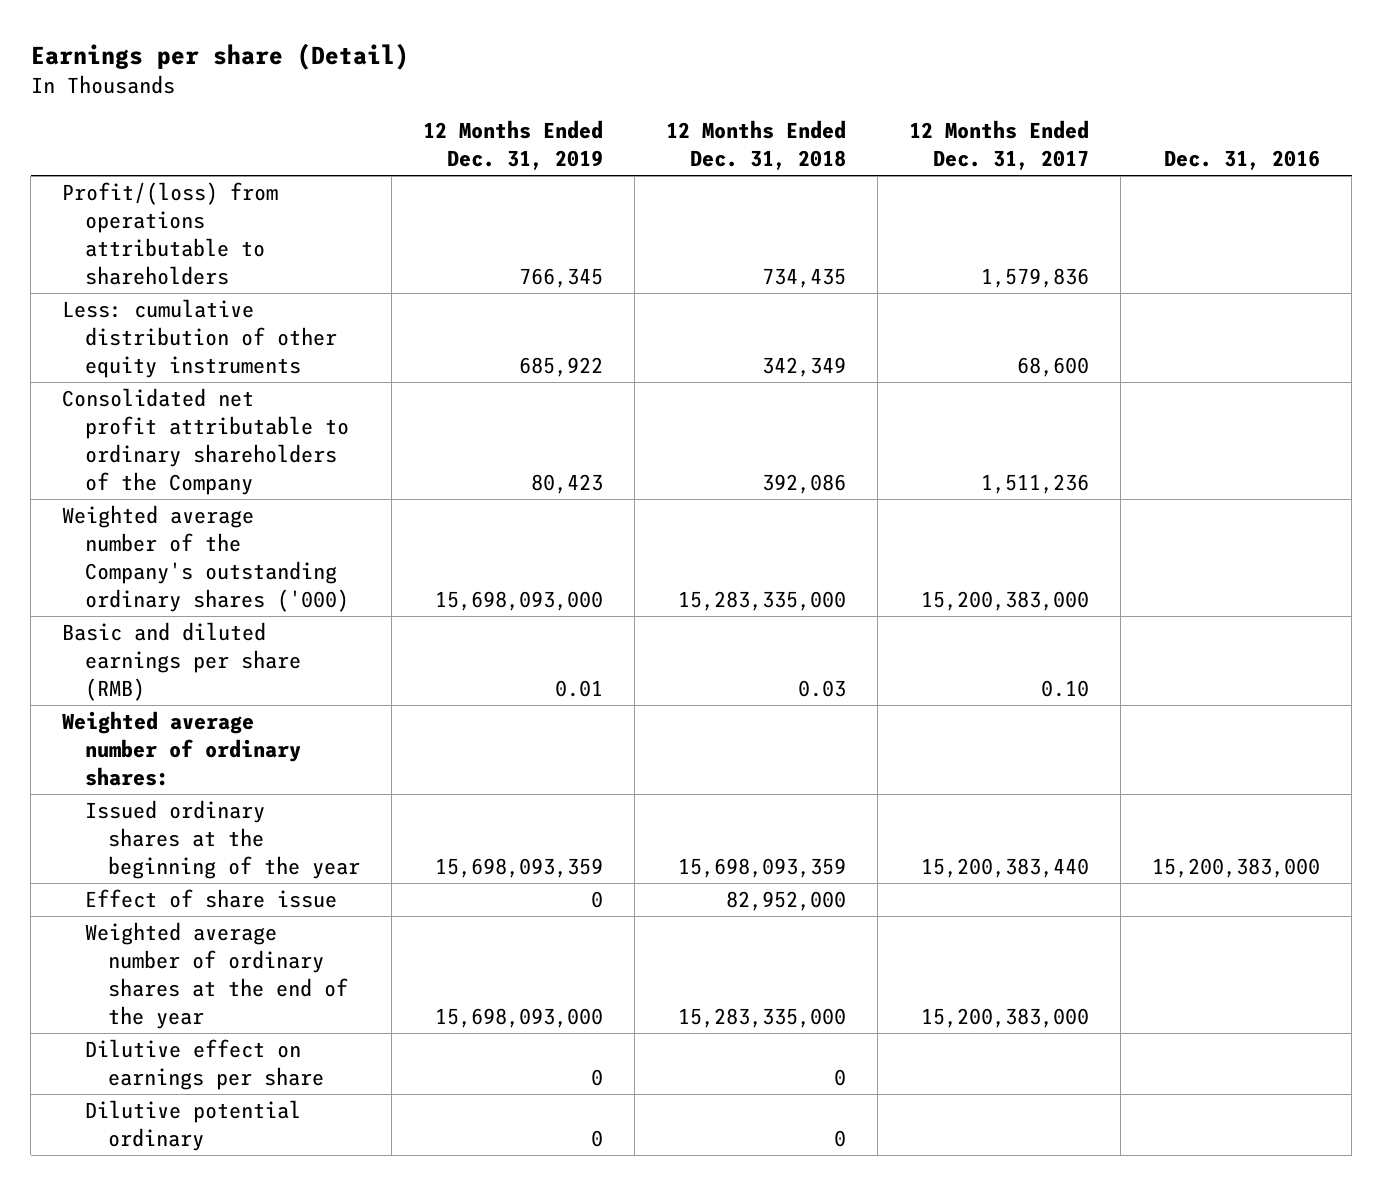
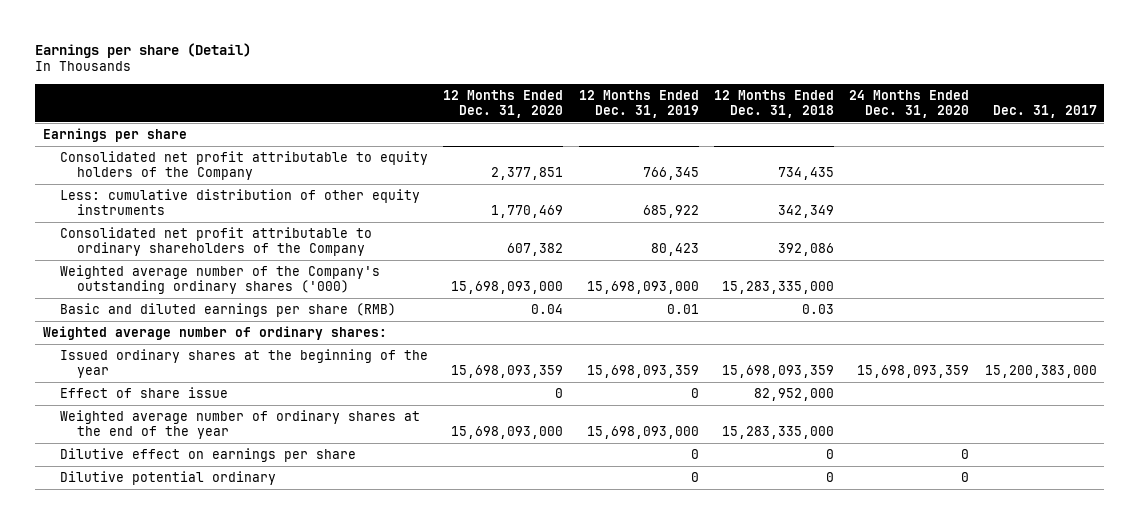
[909,120,1090,171] 12 Months Ended Dec. 31, 2017 -> none
[1164,150,1321,171] Dec. 31, 2016 -> none
none -> [443,89,564,118] 12 Months Ended Dec. 31, 2020
none -> [849,89,970,118] 24 Months Ended Dec. 31, 2020
none -> [992,104,1097,118] Dec. 31, 2017
none -> [43,128,188,143] Earnings per share
[62,182,279,285] Profit/(loss) from operations attributable to shareholders -> [60,151,429,181] Consolidated net profit attributable to equity holders of the Company

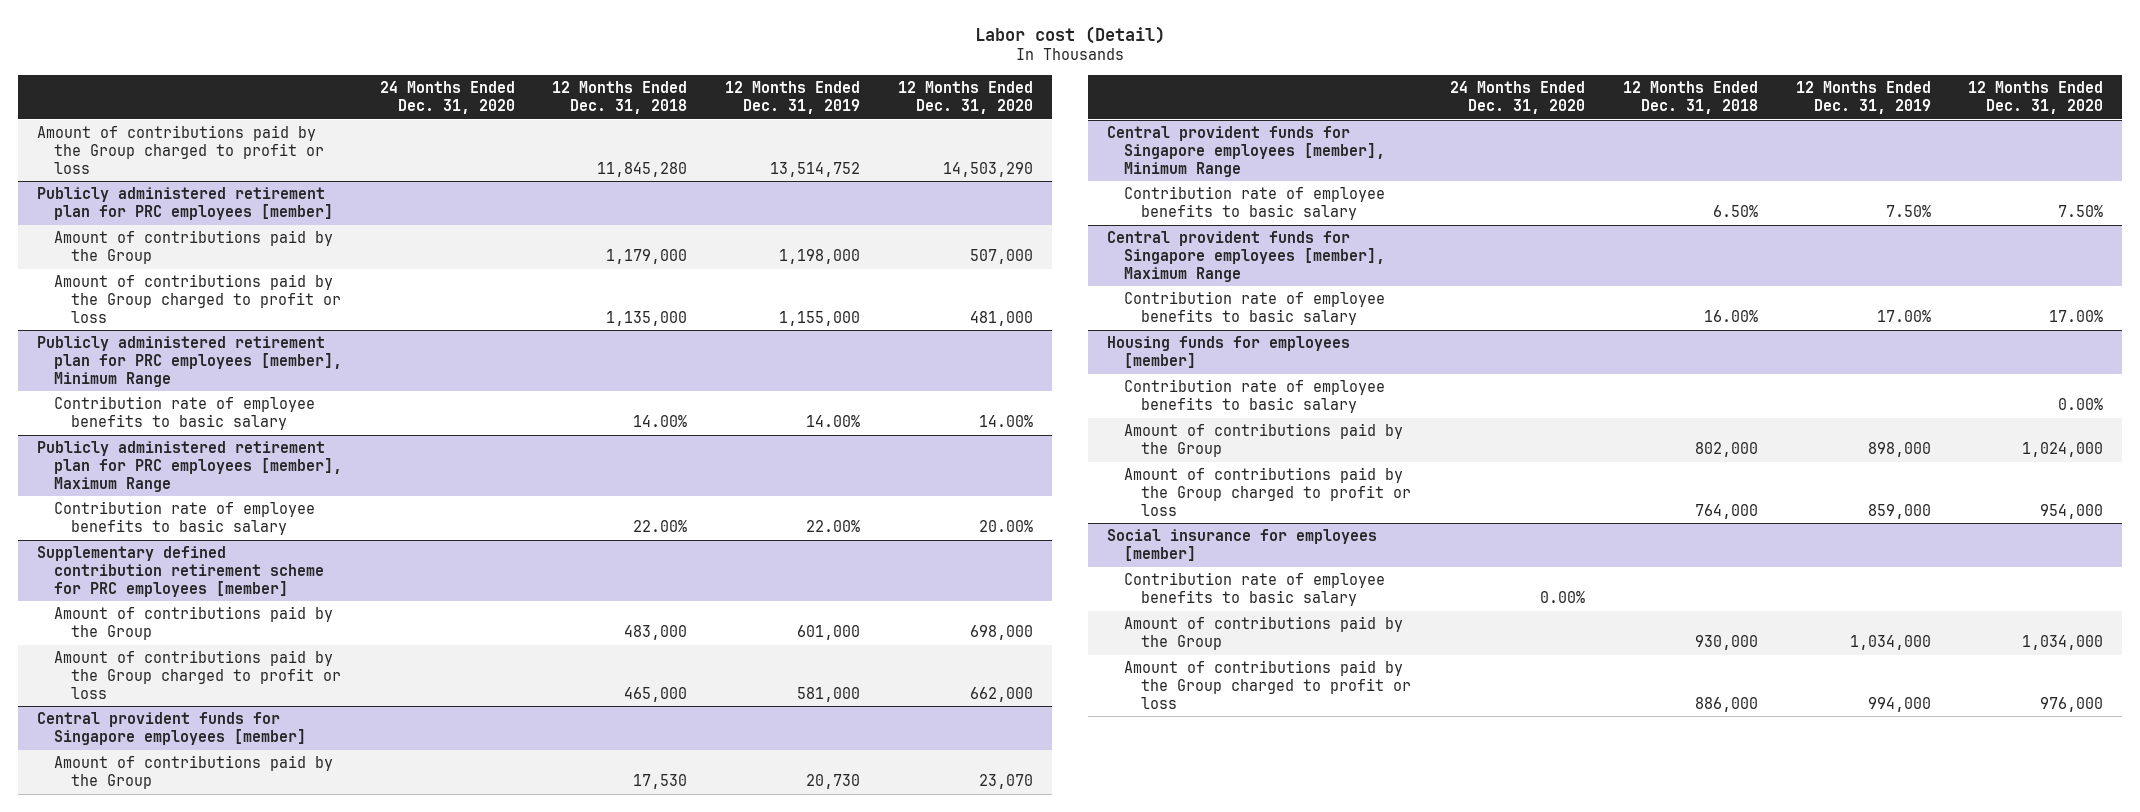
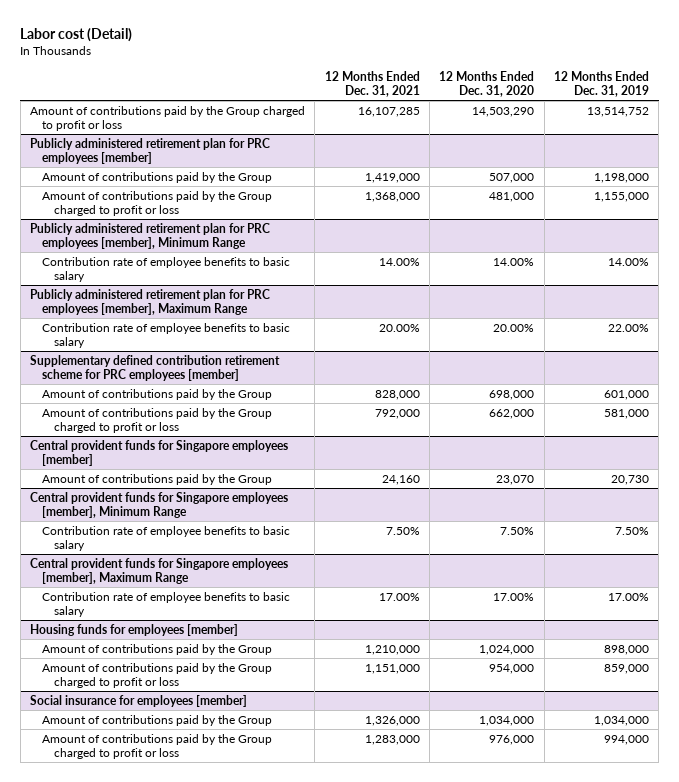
[379,81,515,114] 24 Months Ended Dec. 31, 2020 -> none
[552,81,688,114] 12 Months Ended Dec. 31, 2018 -> none
none -> [324,71,420,97] 12 Months Ended Dec. 31, 2021
[1124,379,1386,413] Contribution rate of employee benefits to basic salary -> none
[1124,572,1386,606] Contribution rate of employee benefits to basic salary -> none

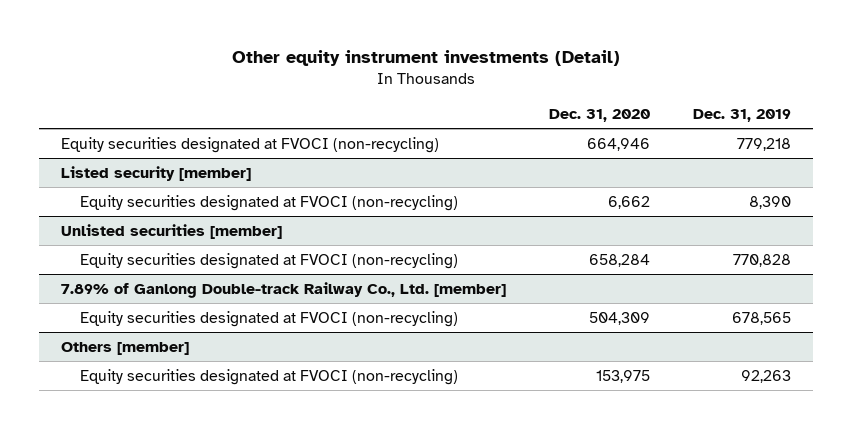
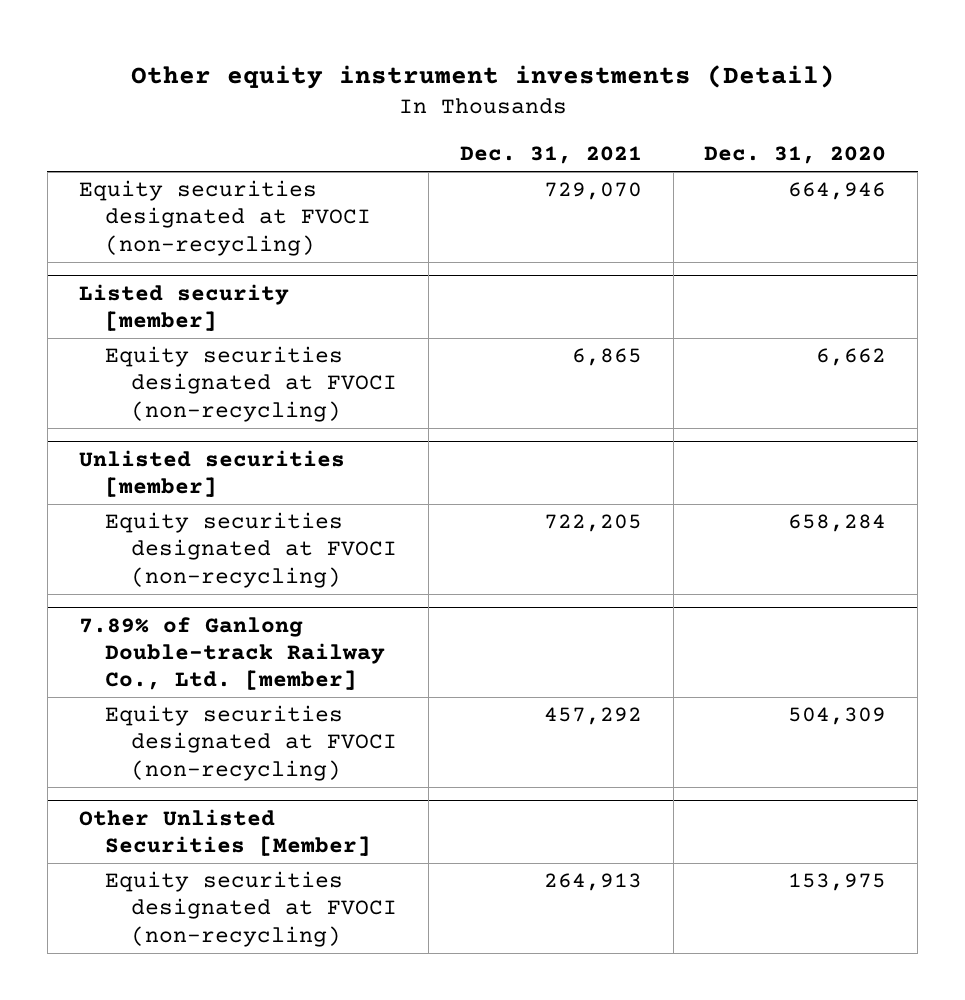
[693,108,792,122] Dec. 31, 2019 -> none
none -> [459,146,642,165] Dec. 31, 2021
[60,341,189,355] Others [member] -> [78,808,371,856] Other Unlisted Securities [Member]

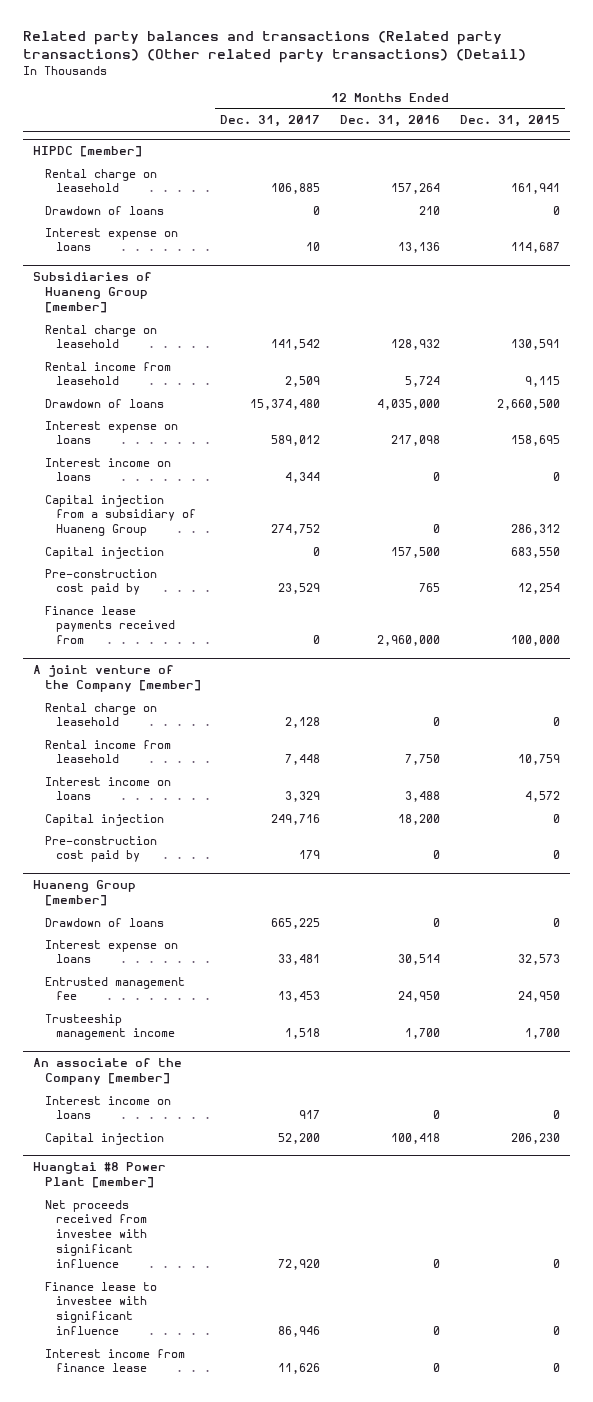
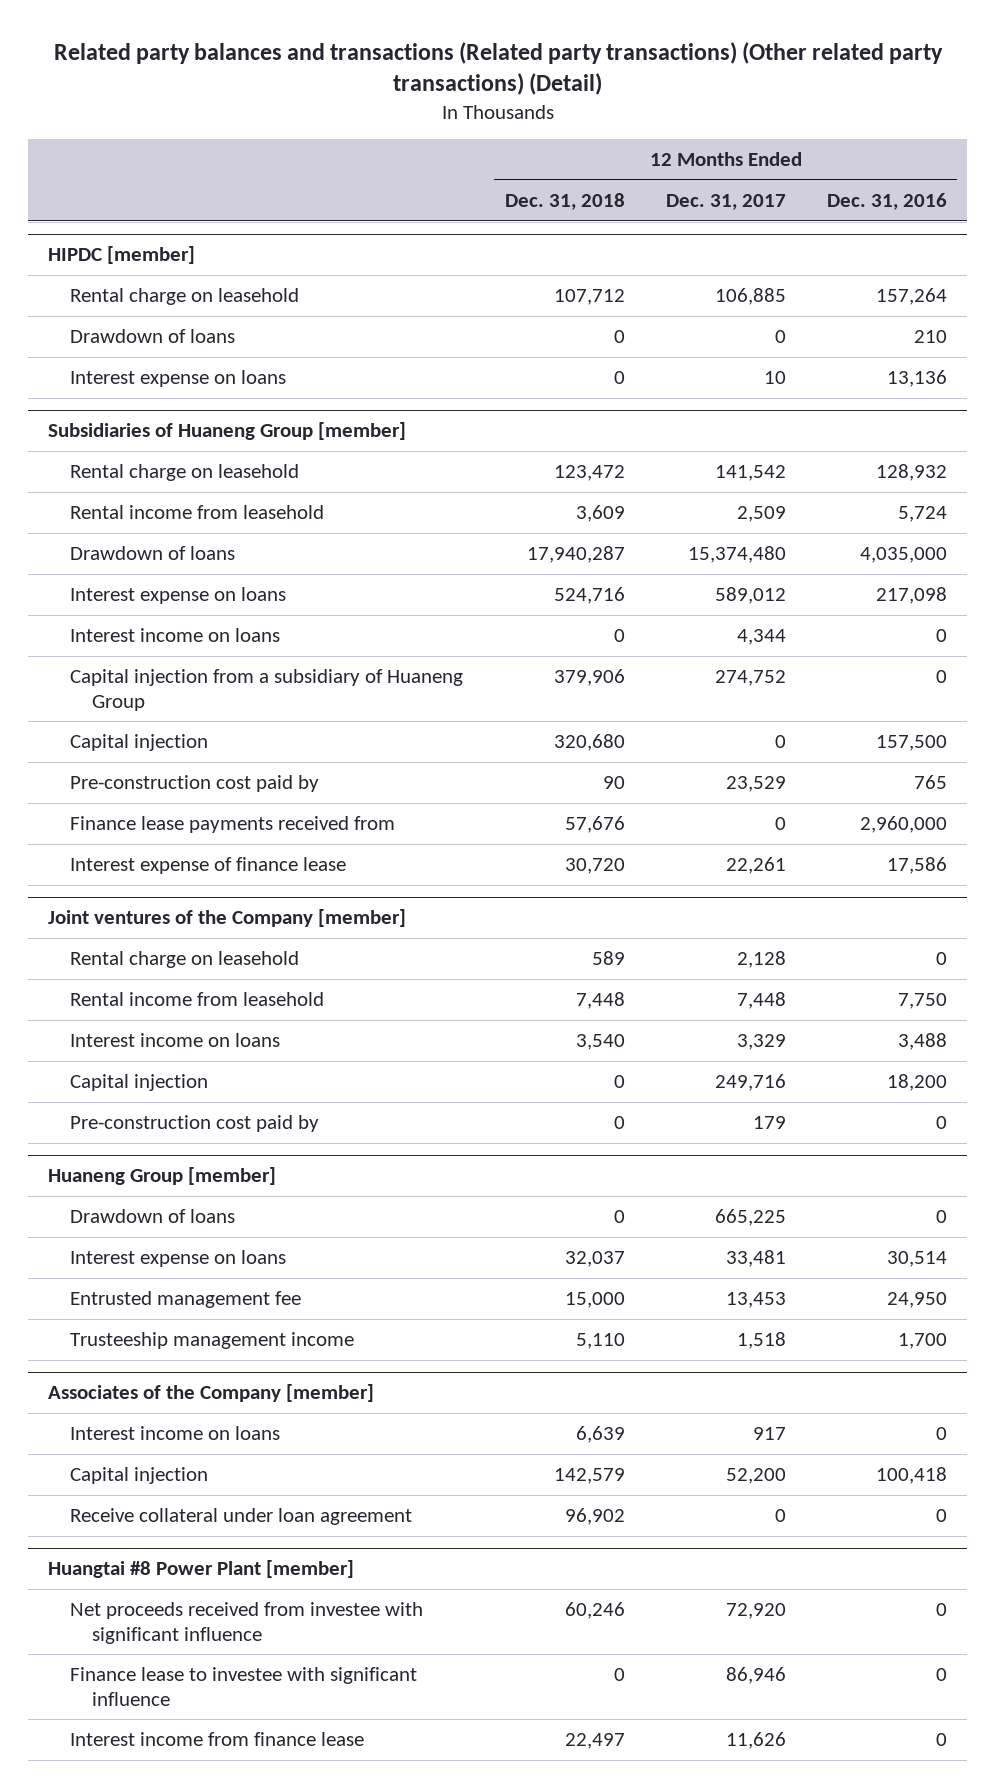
[460,115,561,128] Dec. 31, 2015 -> none
none -> [504,192,625,210] Dec. 31, 2018
none -> [70,856,347,874] Interest expense of finance lease
[33,665,201,692] A joint venture of the Company [member] -> [48,909,407,928] Joint ventures of the Company [member]
[33,1058,183,1085] An associate of the Company [member] -> [48,1384,375,1403] Associates of the Company [member]
none -> [70,1507,413,1525] Receive collateral under loan agreement

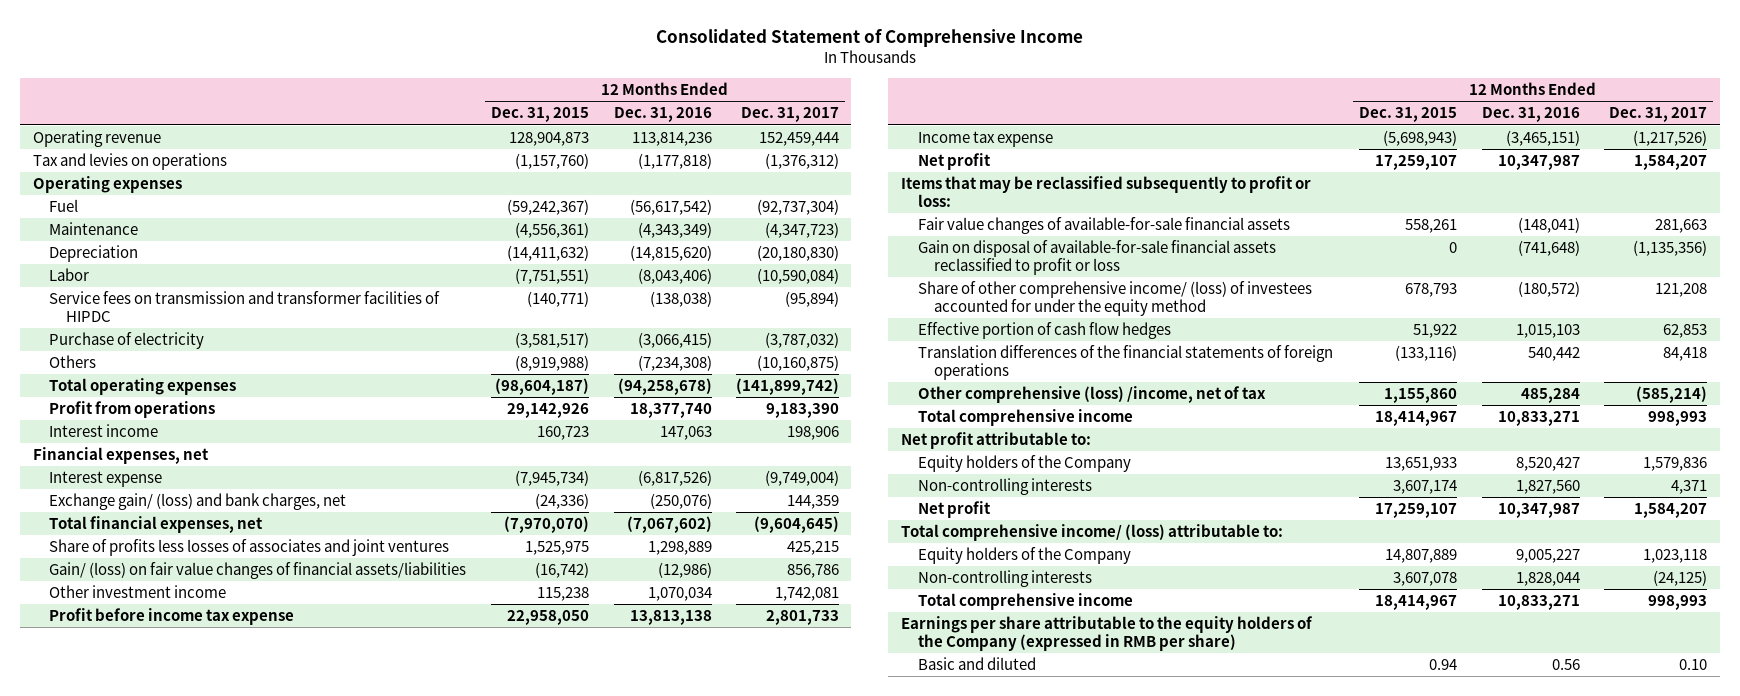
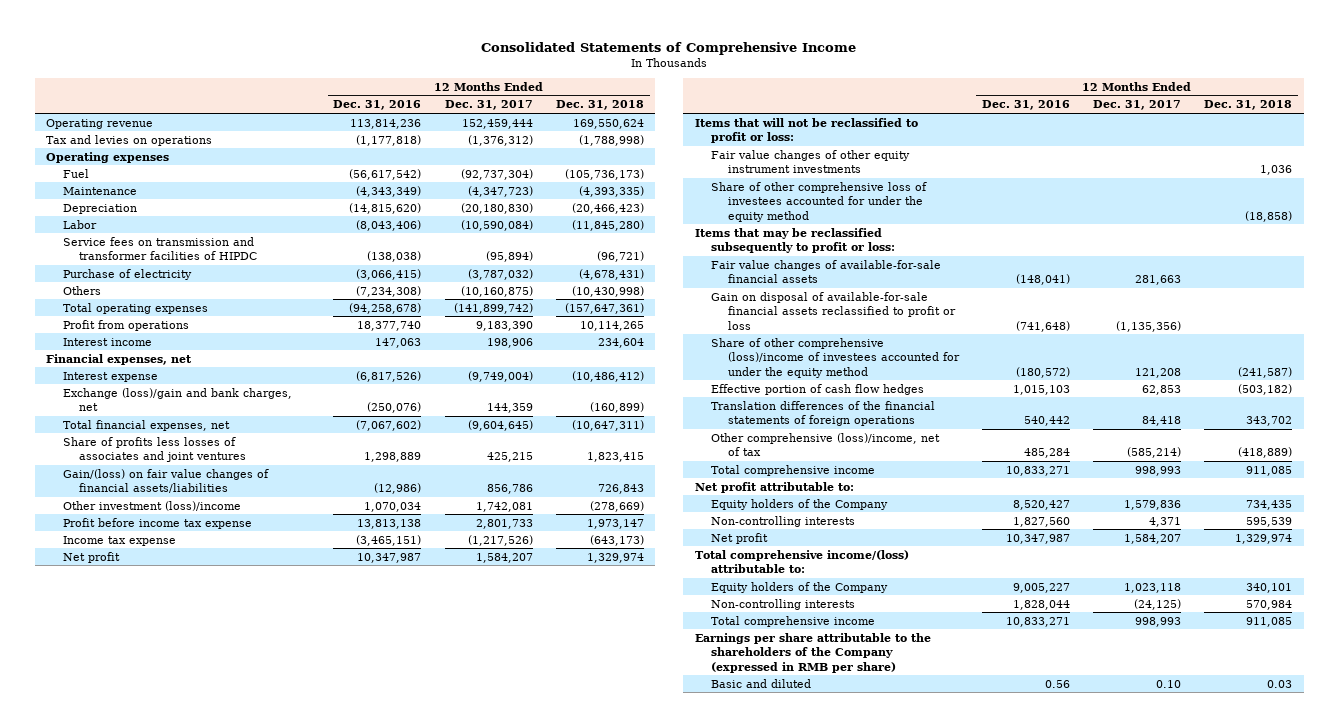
[655,29,1083,48] Consolidated Statement of Comprehensive Income -> [481,42,857,56] Consolidated Statements of Comprehensive Income
[490,107,589,123] Dec. 31, 2015 -> none
none -> [555,100,644,111] Dec. 31, 2018
[49,493,347,511] Exchange gain/ (loss) and bank charges, net -> [62,387,292,412] Exchange (loss)/gain and bank charges, net
[49,562,467,580] Gain/ (loss) on fair value changes of financial assets/liabilities -> [62,468,269,494] Gain/(loss) on fair value changes of financial assets/liabilities
[49,585,227,599] Other investment income -> [62,500,241,511] Other investment (loss)/income
none -> [694,117,918,144] Items that will not be reclassified to profit or loss:
none -> [711,149,911,174] Fair value changes of other equity instrument investments
none -> [711,181,928,222] Share of other comprehensive loss of investees accounted for under the equity method
[917,281,1312,317] Share of other comprehensive income/ (loss) of investees accounted for under the equity method -> [711,337,960,378] Share of other comprehensive (loss)/income of investees accounted for under the equity method
[917,386,1266,404] Other comprehensive (loss) /income, net of tax -> [711,432,941,457] Other comprehensive (loss)/income, net of tax
[900,524,1283,542] Total comprehensive income/ (loss) attributable to: -> [694,549,909,574] Total comprehensive income/(loss) attributable to:
[900,616,1313,652] Earnings per share attributable to the equity holders of the Company (expressed in RMB per share) -> [694,632,931,673] Earnings per share attributable to the shareholders of the Company (expressed in RMB per share)

